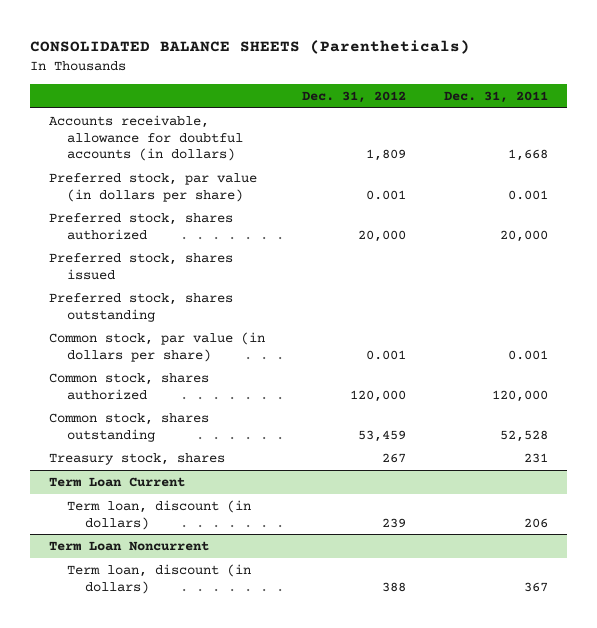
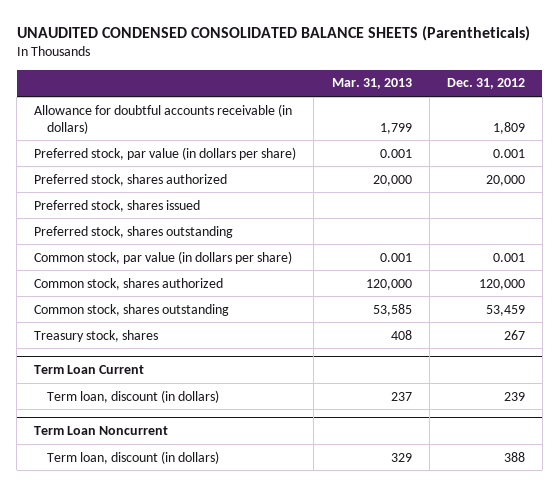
[29,40,470,55] CONSOLIDATED BALANCE SHEETS (Parentheticals) -> [16,25,530,41] UNAUDITED CONDENSED CONSOLIDATED BALANCE SHEETS (Parentheticals)
[444,91,549,104] Dec. 31, 2011 -> none
none -> [331,78,412,90] Mar. 31, 2013
[48,114,244,162] Accounts receivable, allowance for doubtful accounts (in dollars) -> [34,103,293,134] Allowance for doubtful accounts receivable (in dollars)

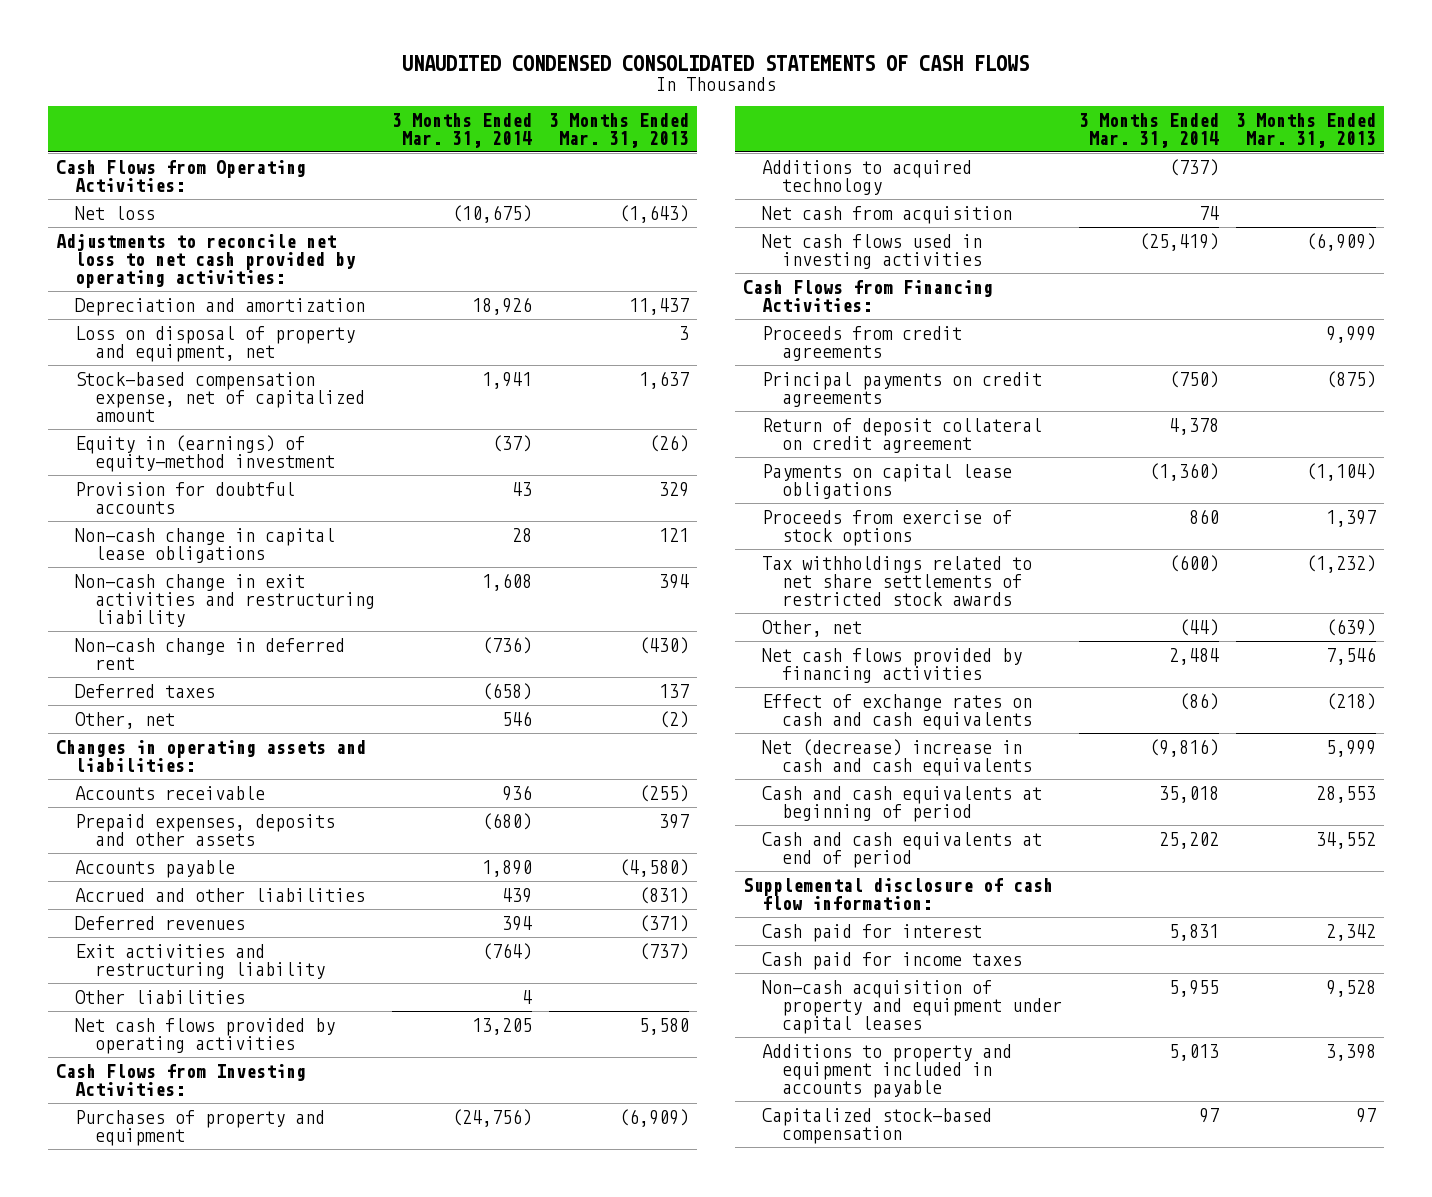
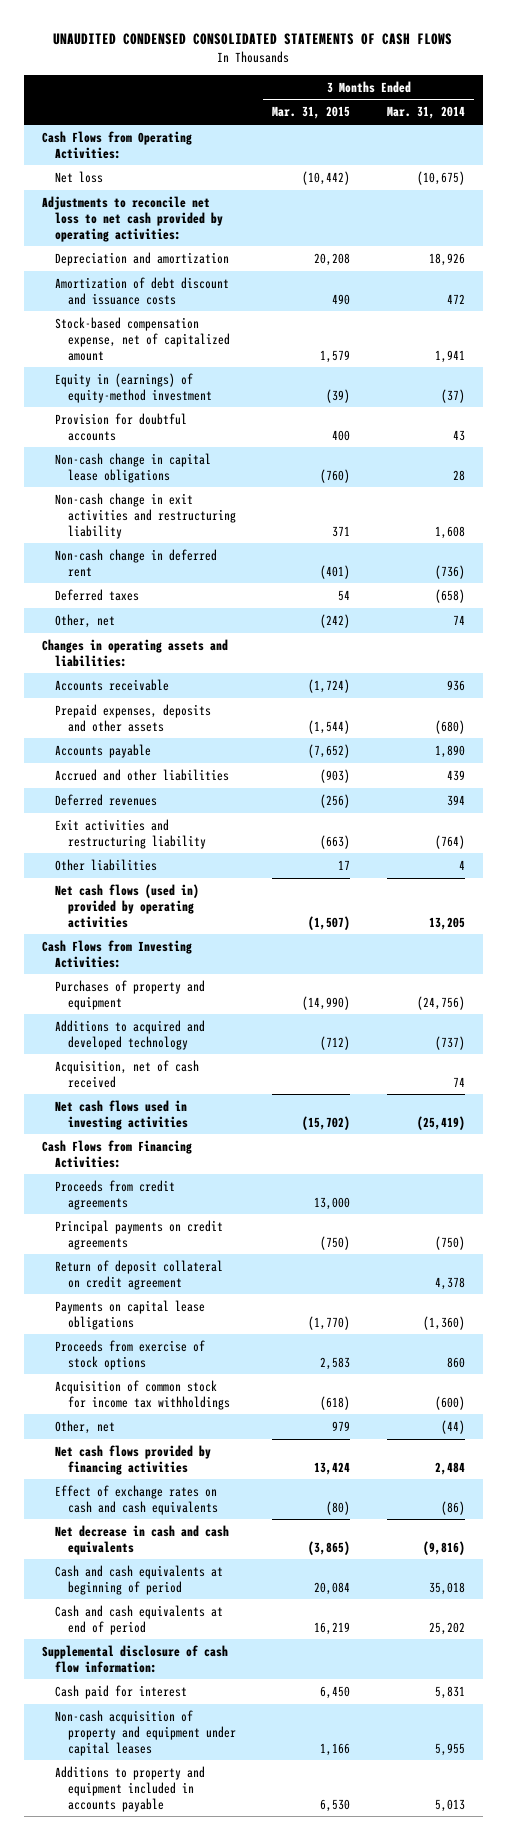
[548,112,689,148] 3 Months Ended Mar. 31, 2013 -> none
none -> [272,106,351,120] Mar. 31, 2015
[75,325,356,362] Loss on disposal of property and equipment, net -> none
none -> [55,276,230,305] Amortization of debt discount and issuance costs
[501,710,532,726] 546 -> [452,614,465,625] 74
[75,1017,336,1054] Net cash flows provided by operating activities -> [55,883,200,928] Net cash flows (used in) provided by operating activities
[762,159,973,195] Additions to acquired technology -> [55,1019,206,1050] Additions to acquired and developed technology
[762,205,1013,224] Net cash from acquisition -> [55,1059,200,1088] Acquisition, net of cash received
[762,555,1033,606] Tax withholdings related to net share settlements of restricted stock awards -> [55,1379,231,1410] Acquisition of common stock for income tax withholdings
[762,738,1032,776] Net (decrease) increase in cash and cash equivalents -> [55,1524,230,1555] Net decrease in cash and cash equivalents
[762,951,1023,970] Cash paid for income taxes -> none
[762,1107,993,1144] Capitalized stock-based compensation -> none

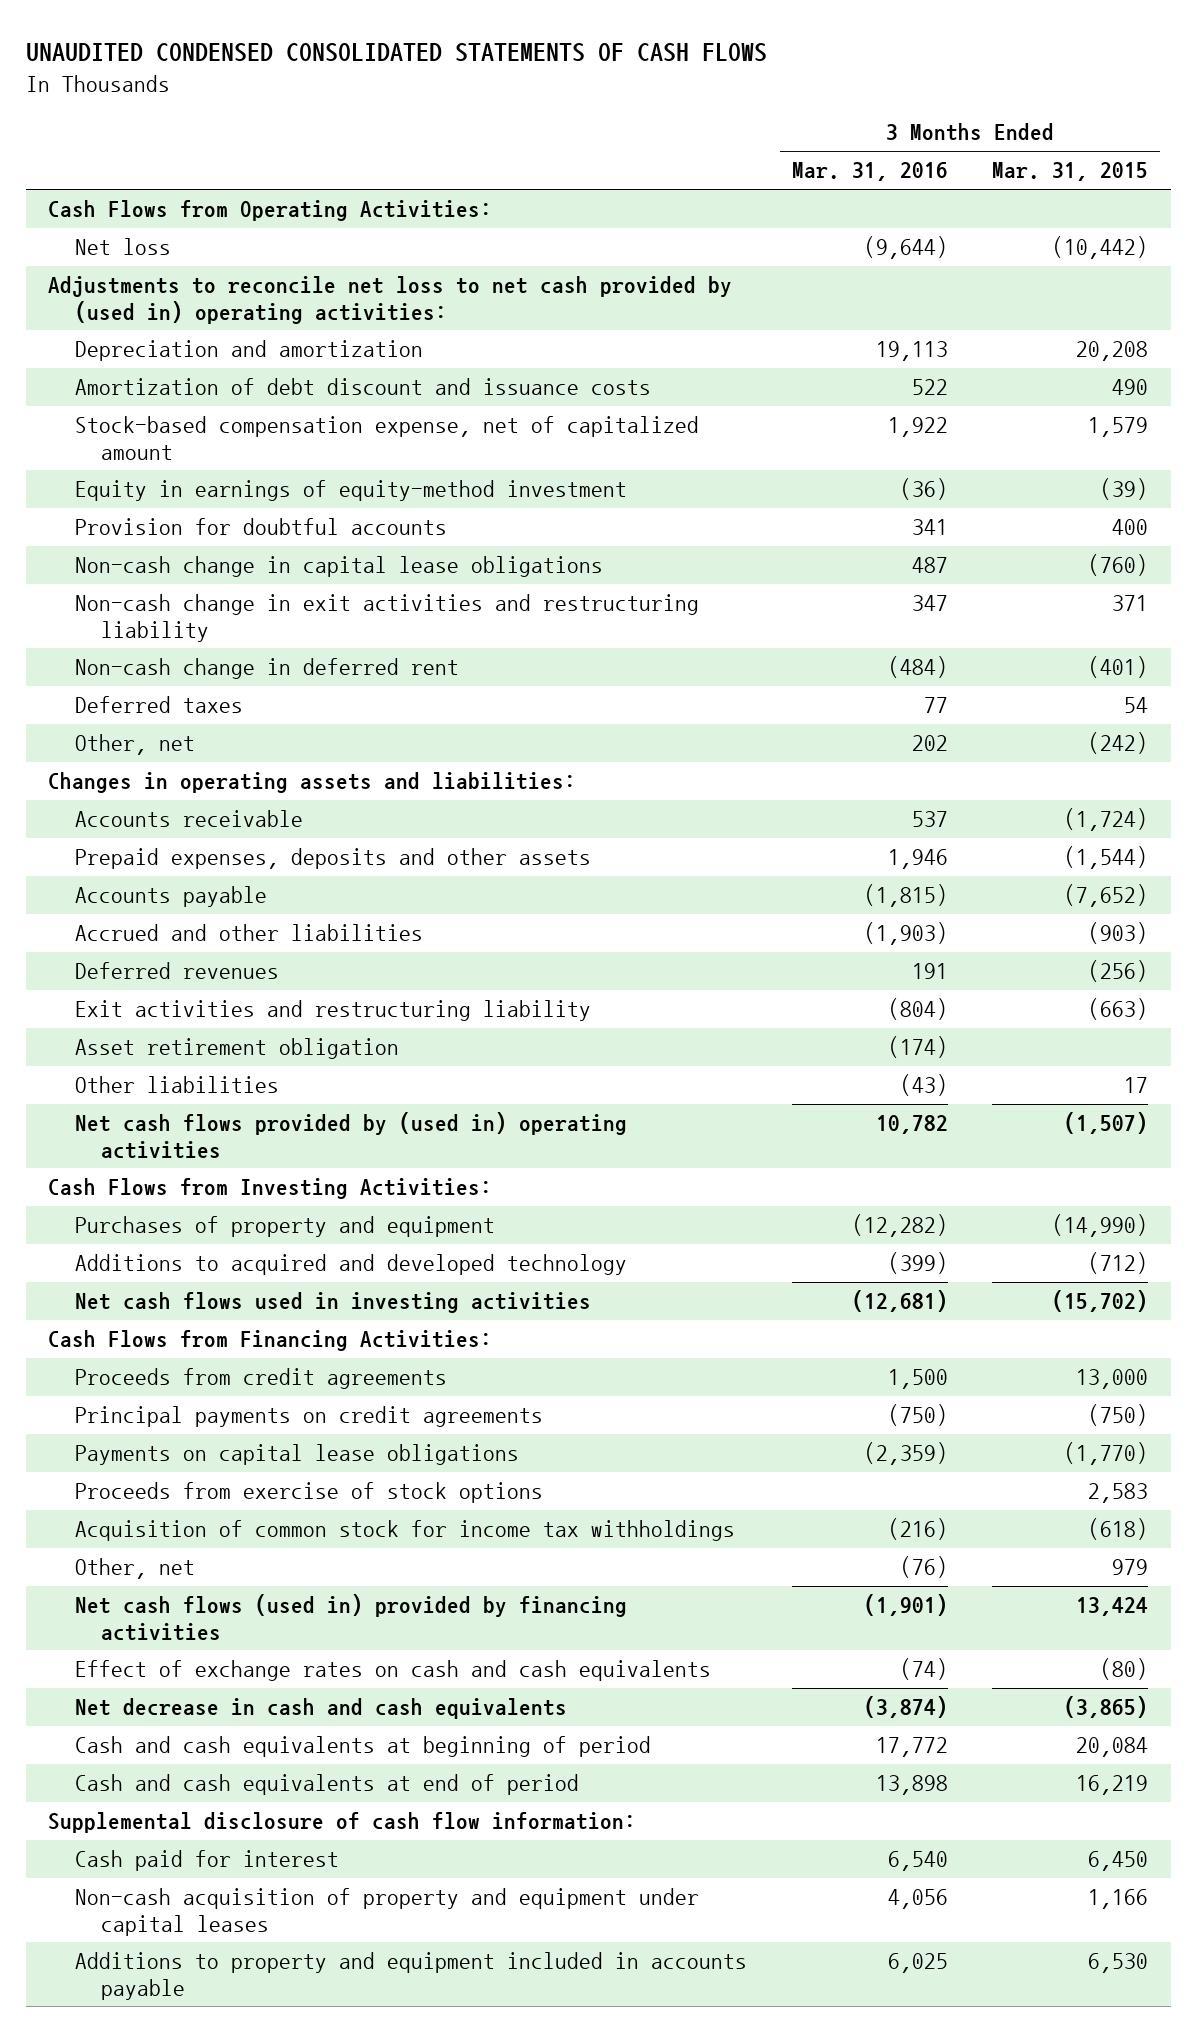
[386,106,465,120] Mar. 31, 2014 -> none
none -> [791,162,948,182] Mar. 31, 2016
[42,195,224,242] Adjustments to reconcile net loss to net cash provided by operating activities: -> [48,276,733,324] Adjustments to reconcile net loss to net cash provided by (used in) operating activities:
[55,372,213,403] Equity in (earnings) of equity-method investment -> [74,480,627,502] Equity in earnings of equity-method investment
none -> [74,1038,399,1060] Asset retirement obligation
[55,883,200,928] Net cash flows (used in) provided by operating activities -> [74,1112,627,1159] Net cash flows provided by (used in) operating activities
[55,1059,200,1088] Acquisition, net of cash received -> none
[55,1259,224,1290] Return of deposit collateral on credit agreement -> none
[55,1444,212,1475] Net cash flows provided by financing activities -> [74,1594,627,1641] Net cash flows (used in) provided by financing activities

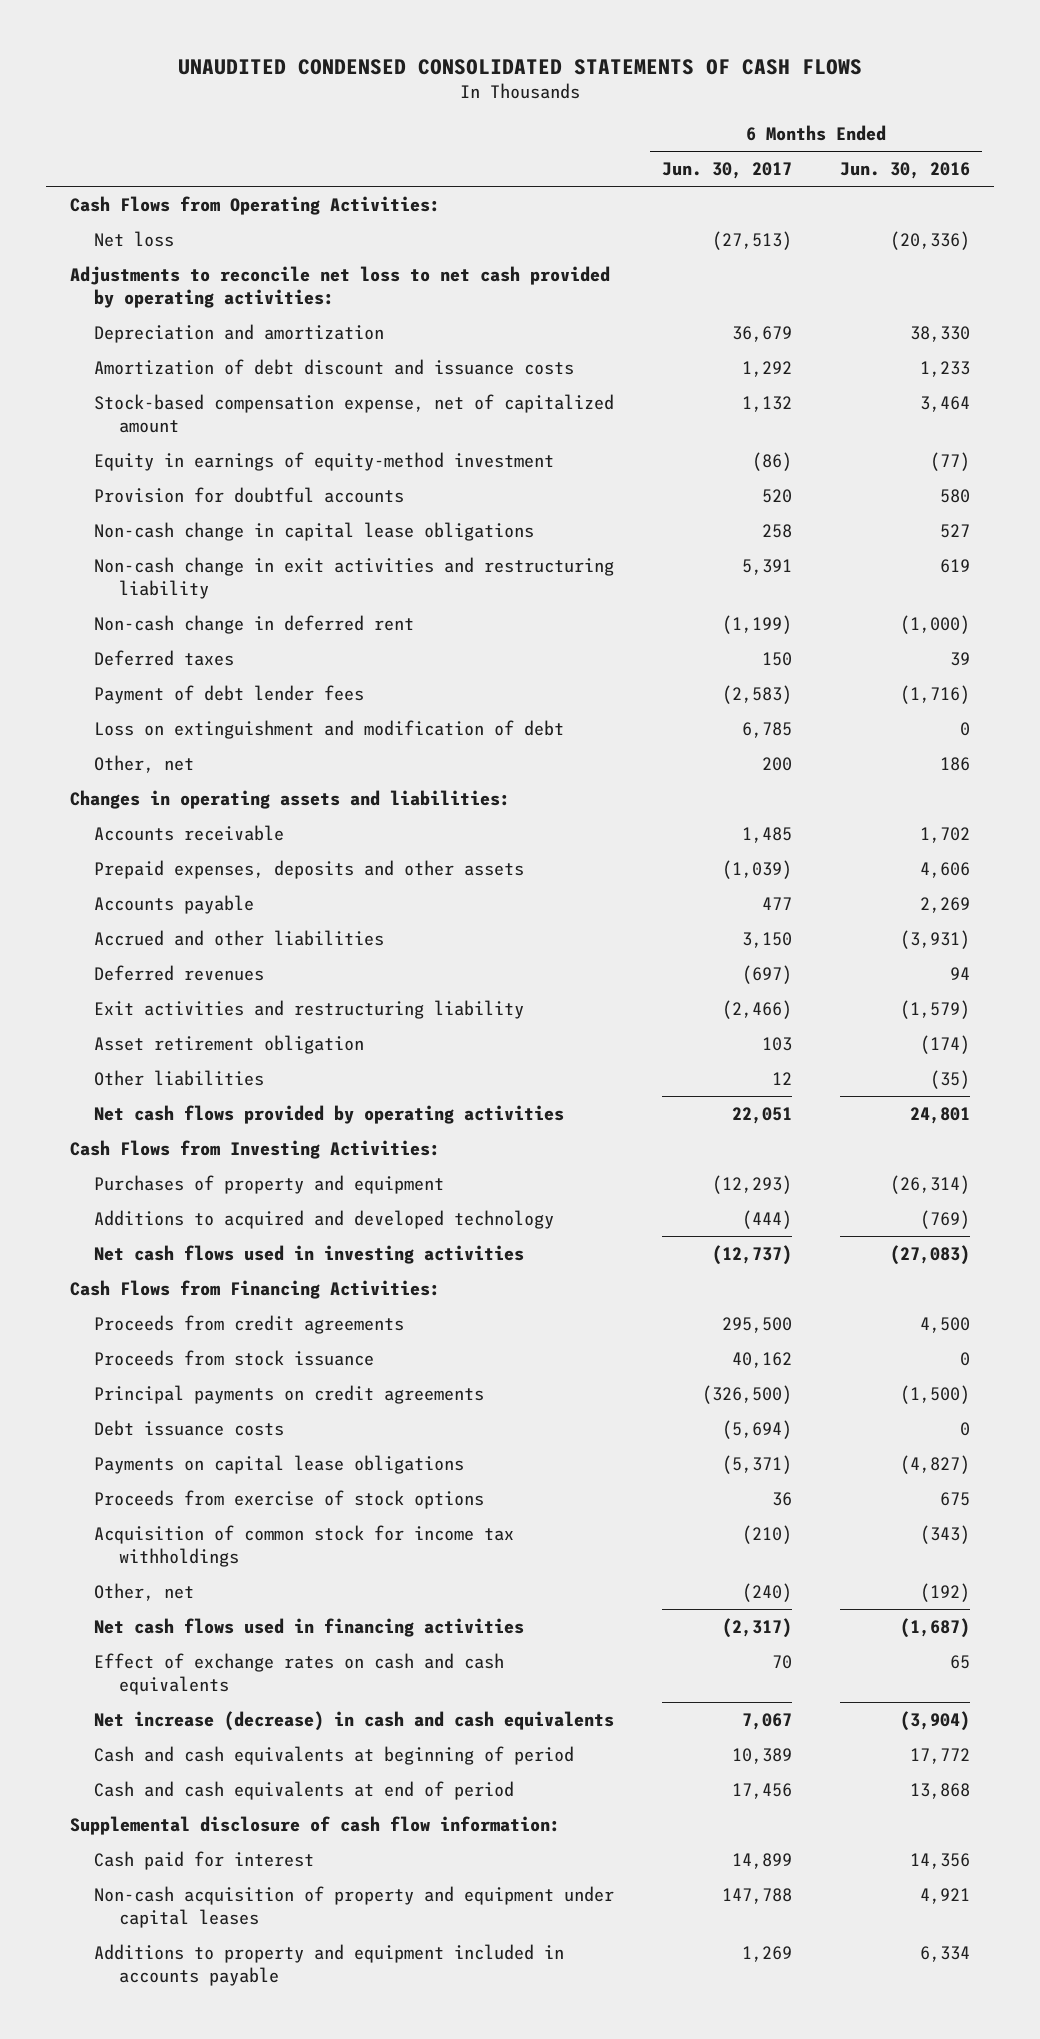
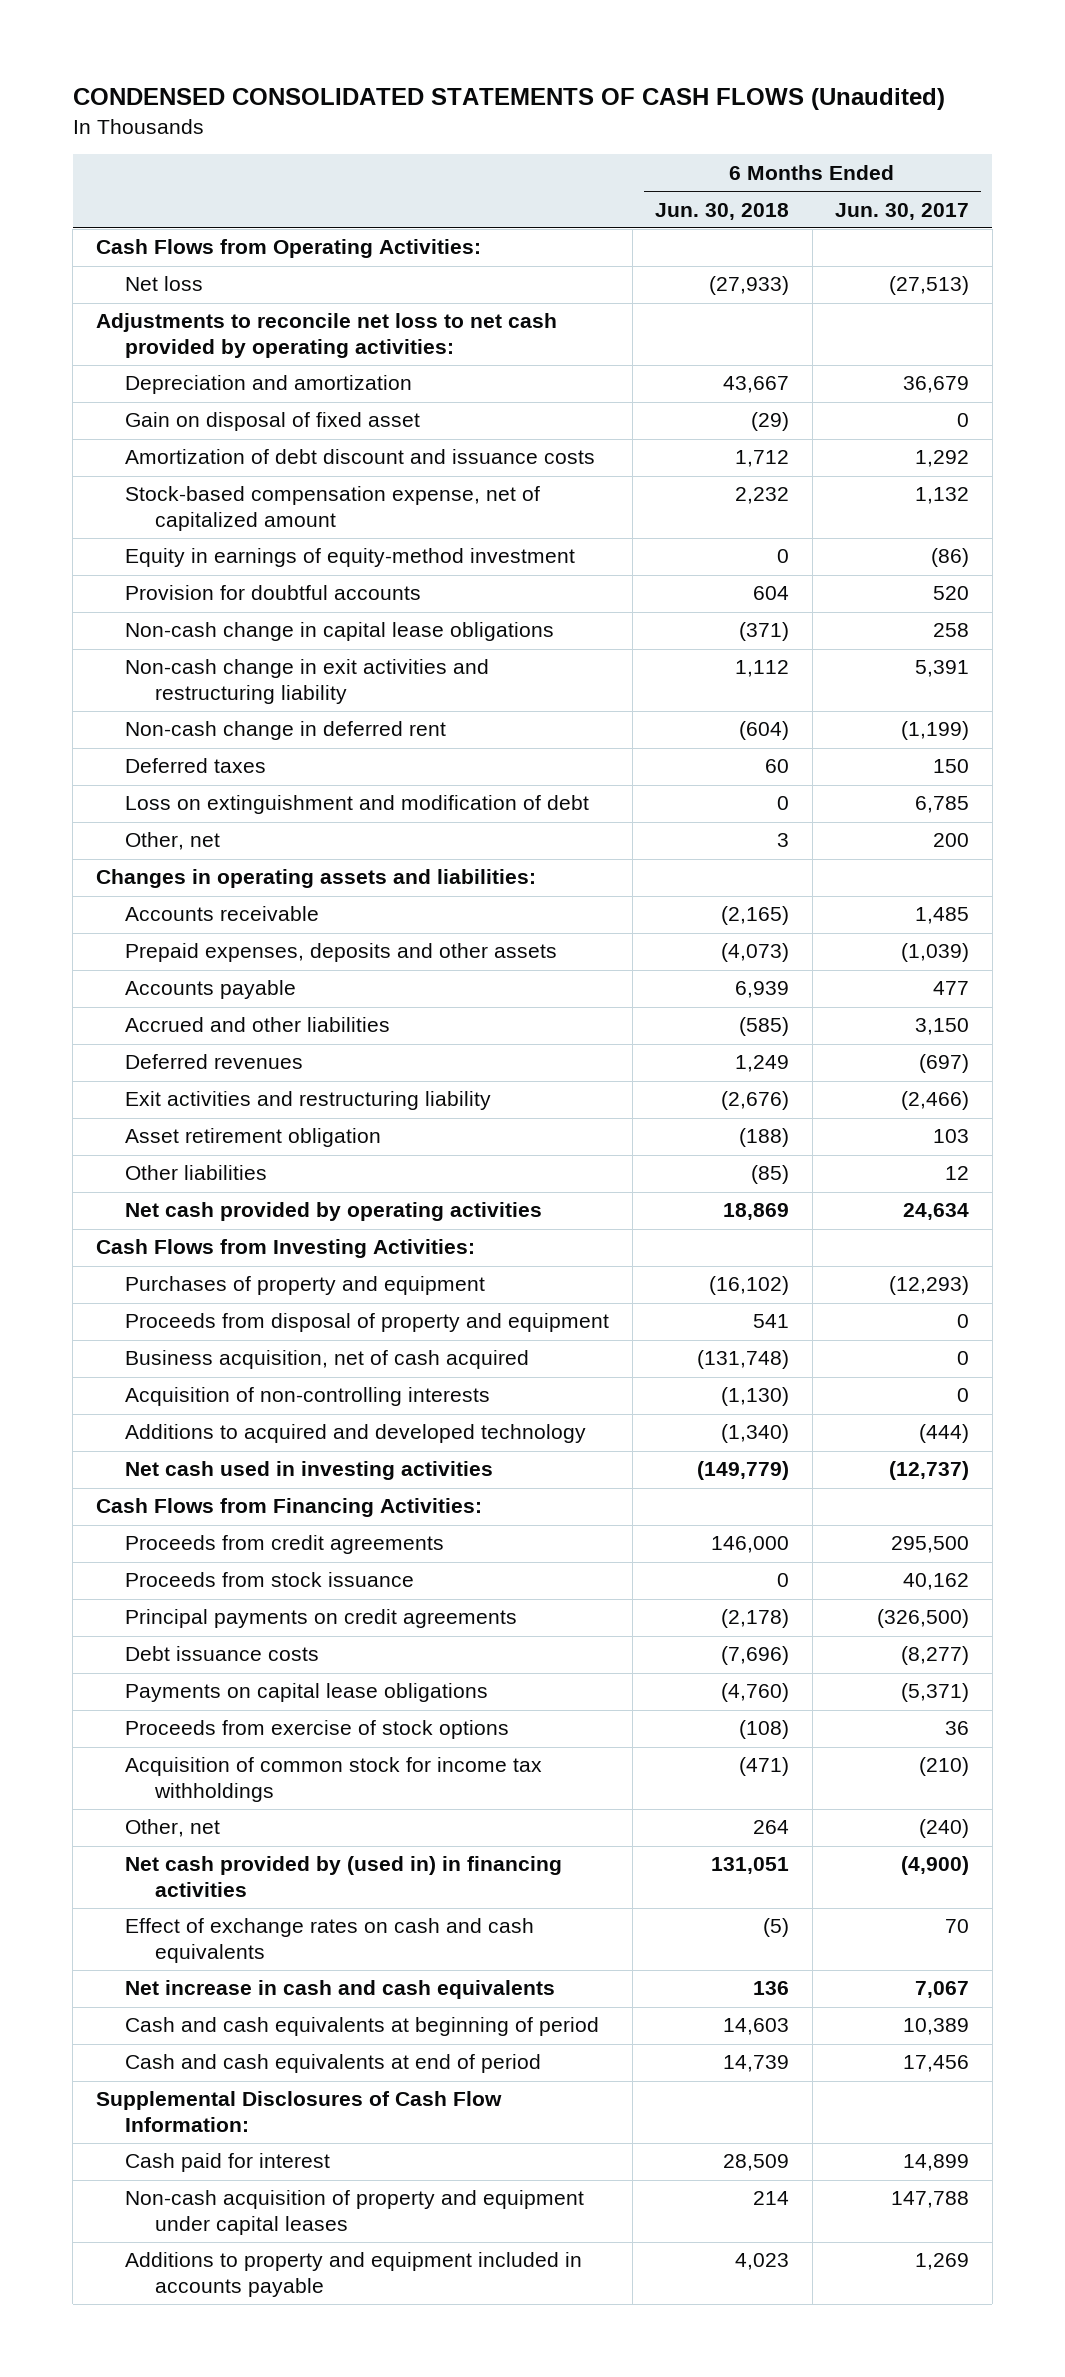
[177,58,862,75] UNAUDITED CONDENSED CONSOLIDATED STATEMENTS OF CASH FLOWS -> [72,88,945,111] CONDENSED CONSOLIDATED STATEMENTS OF CASH FLOWS (Unaudited)
[839,162,970,180] Jun. 30, 2016 -> none
none -> [655,202,790,220] Jun. 30, 2018
none -> [125,412,421,432] Gain on disposal of fixed asset
[94,684,365,704] Payment of debt lender fees -> none
[94,1104,565,1124] Net cash flows provided by operating activities -> [125,1202,543,1222] Net cash provided by operating activities
[732,1106,793,1124] 22,051 -> [903,1203,970,1221] 24,634
none -> [125,1313,610,1333] Proceeds from disposal of property and equipment
none -> [125,1350,530,1370] Business acquisition, net of cash acquired
none -> [125,1387,491,1407] Acquisition of non-controlling interests
[94,1244,525,1264] Net cash flows used in investing activities -> [125,1461,494,1481] Net cash used in investing activities
[722,1419,793,1439] (5,694) -> [901,1646,970,1666] (8,277)
[94,1617,525,1637] Net cash flows used in financing activities -> [125,1856,563,1898] Net cash provided by (used in) in financing activities
[722,1617,793,1638] (2,317) -> [901,1856,970,1876] (4,900)
[94,1710,615,1731] Net increase (decrease) in cash and cash equivalents -> [125,1980,556,2000] Net increase in cash and cash equivalents
[69,1815,560,1835] Supplemental disclosure of cash flow information: -> [95,2091,502,2133] Supplemental Disclosures of Cash Flow Information:

